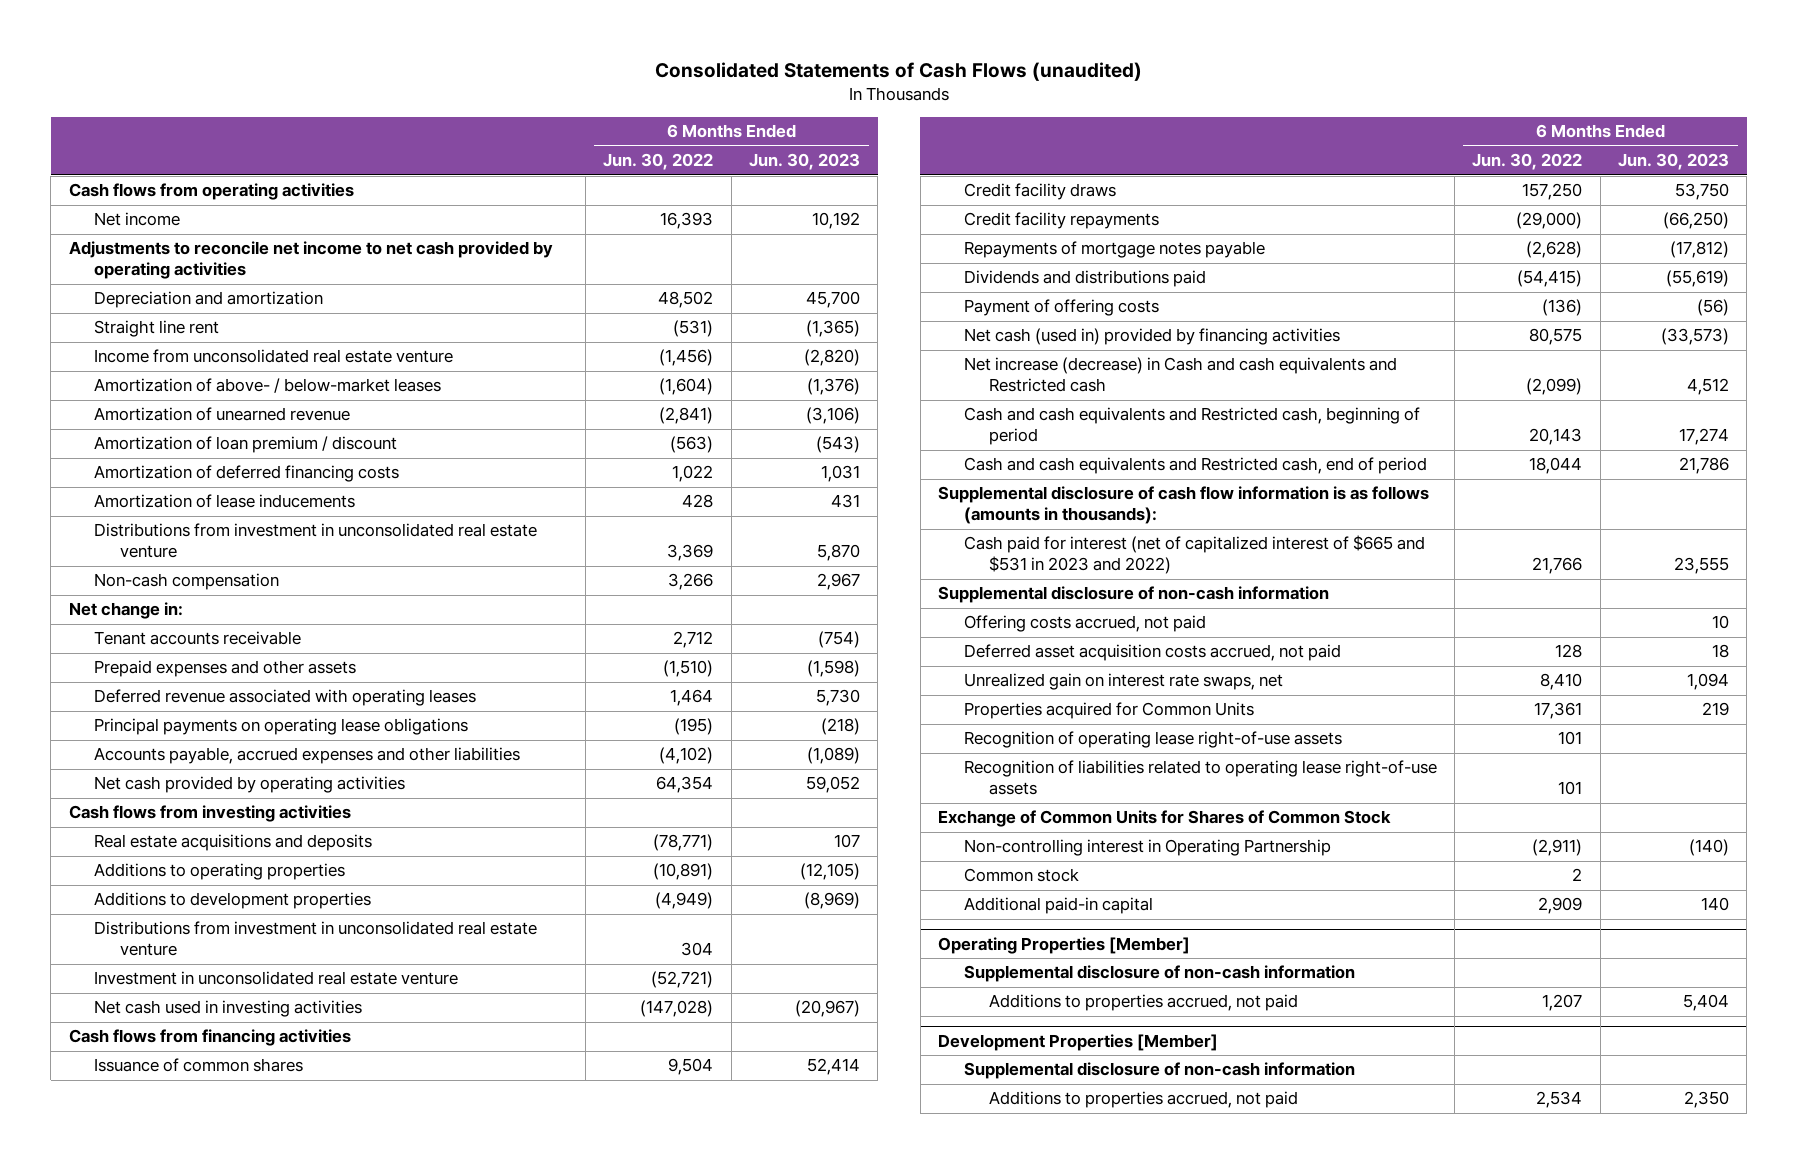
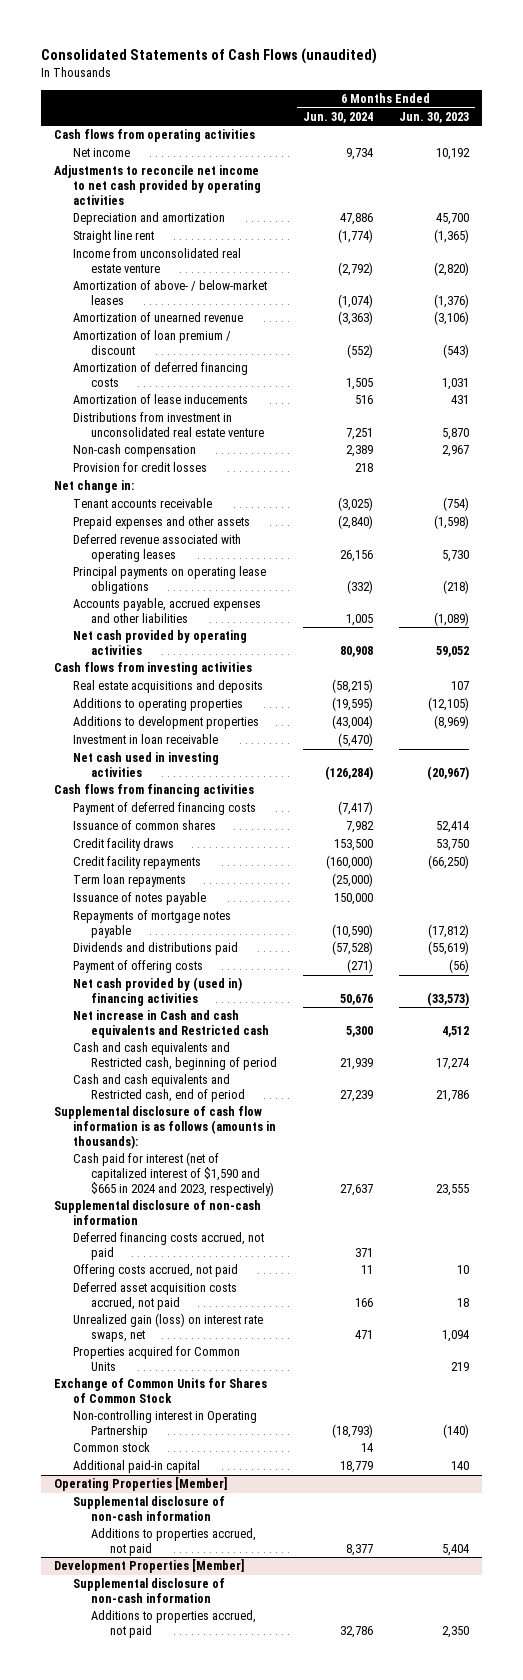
[603,153,714,171] Jun. 30, 2022 -> none
none -> [303,111,374,123] Jun. 30, 2024
none -> [72,462,207,473] Provision for credit losses
[94,921,538,957] Distributions from investment in unconsolidated real estate venture -> none
[94,971,459,986] Investment in unconsolidated real estate venture -> none
none -> [72,734,218,745] Investment in loan receivable
none -> [72,802,256,816] Payment of deferred financing costs
none -> [72,874,186,888] Term loan repayments
none -> [72,892,206,906] Issuance of notes payable
[963,328,1340,346] Net cash (used in) provided by financing activities -> [72,977,242,1006] Net cash provided by (used in) financing activities
[963,357,1397,393] Net increase (decrease) in Cash and cash equivalents and Restricted cash -> [72,1010,270,1038] Net increase in Cash and cash equivalents and Restricted cash
[963,535,1425,575] Cash paid for interest (net of capitalized interest of $665 and $531 in 2023 and 2022) -> [72,1152,275,1196] Cash paid for interest (net of capitalized interest of $1,590 and $665 in 2024 and 2023, respectively)
none -> [72,1232,264,1260] Deferred financing costs accrued, not paid
[963,673,1283,691] Unrealized gain on interest rate swaps, net -> [72,1313,263,1342] Unrealized gain (loss) on interest rate swaps, net
[963,731,1342,749] Recognition of operating lease right-of-use assets -> none
[963,760,1437,796] Recognition of liabilities related to operating lease right-of-use assets -> none

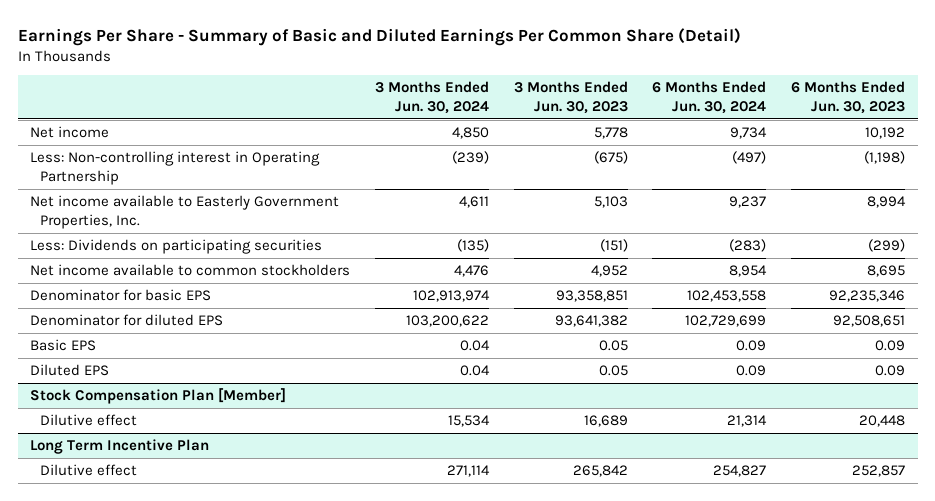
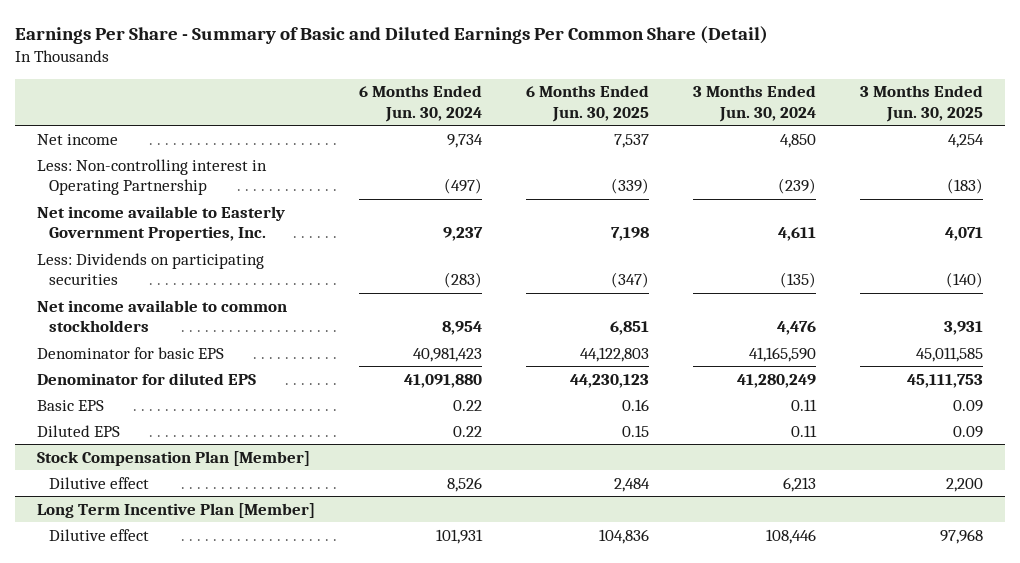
[513,81,628,115] 3 Months Ended Jun. 30, 2023 -> none
[791,81,906,115] 6 Months Ended Jun. 30, 2023 -> none
none -> [526,85,650,122] 6 Months Ended Jun. 30, 2025
none -> [860,85,984,122] 3 Months Ended Jun. 30, 2025
[412,289,490,302] 102,913,974 -> [749,346,817,362] 41,165,590
[687,289,767,302] 102,453,558 -> [413,346,483,362] 40,981,423
[405,314,489,327] 103,200,622 -> [737,373,817,388] 41,280,249
[685,314,767,327] 102,729,699 -> [404,373,483,388] 41,091,880
[459,339,490,351] 0.04 -> [791,398,818,411] 0.11
[736,339,767,351] 0.09 -> [453,399,483,411] 0.22
[459,364,490,376] 0.04 -> [791,424,818,437] 0.11
[736,364,767,376] 0.09 -> [453,425,483,437] 0.22
[447,414,490,427] 15,534 -> [783,476,817,492] 6,213
[727,414,768,427] 21,314 -> [447,476,483,492] 8,526
[30,438,210,454] Long Term Incentive Plan -> [36,502,315,518] Long Term Incentive Plan [Member]
[446,464,490,477] 271,114 -> [766,528,817,544] 108,446
[713,464,767,477] 254,827 -> [436,528,484,544] 101,931

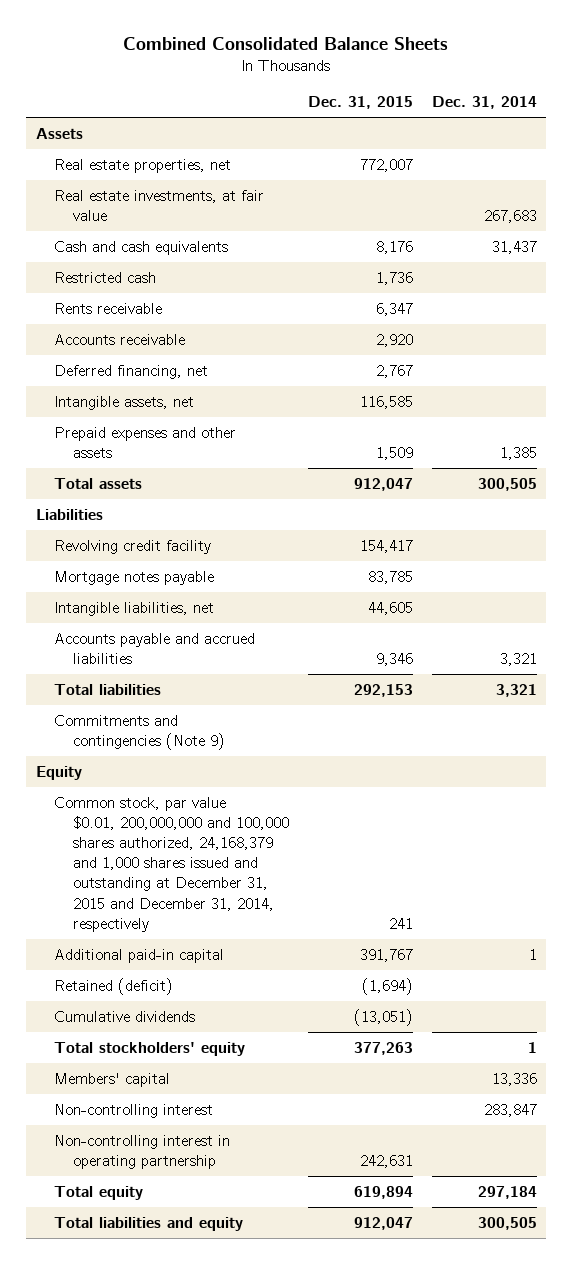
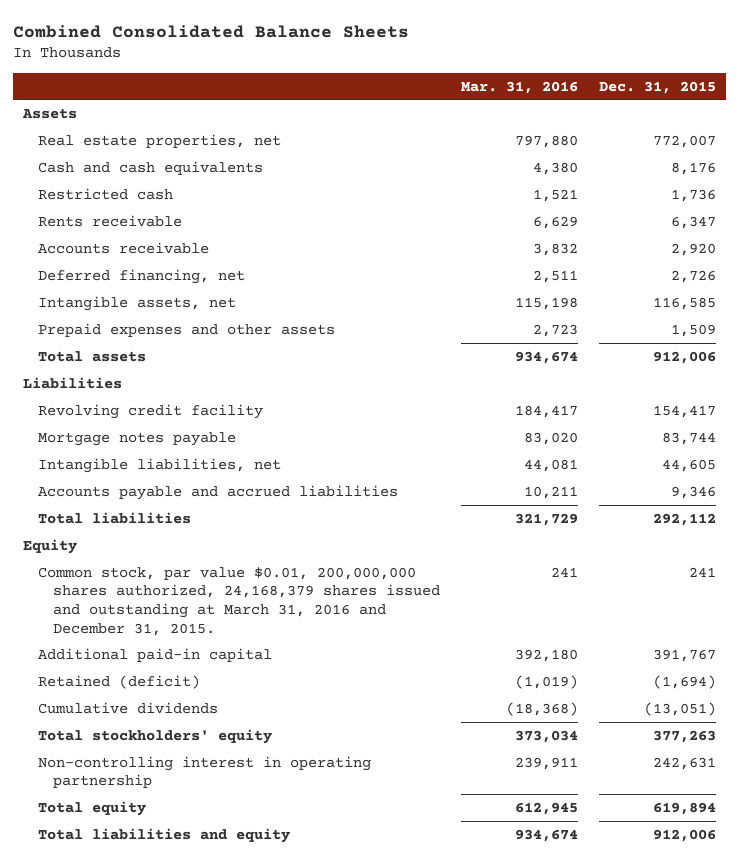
[431,96,537,110] Dec. 31, 2014 -> none
none -> [461,80,579,94] Mar. 31, 2016
[54,189,265,221] Real estate investments, at fair value -> none
[375,364,413,378] 2,767 -> [670,269,716,283] 2,726
[353,477,413,491] 912,047 -> [652,350,716,364] 912,006
[367,570,413,584] 83,785 -> [661,431,716,445] 83,744
[54,714,225,750] Commitments and contingencies (Note 9) -> none
[353,683,413,697] 292,153 -> [652,512,716,526] 292,112
[54,796,289,932] Common stock, par value $0.01, 200,000,000 and 100,000 shares authorized, 24,168,379 and 1,000 shares issued and outstanding at December 31, 2015 and December 31, 2014, respectively -> [38,566,441,636] Common stock, par value $0.01, 200,000,000 shares authorized, 24,168,379 shares issued and outstanding at March 31, 2016 and December 31, 2015.
[54,1072,171,1087] Members' capital -> none
[54,1103,214,1118] Non-controlling interest -> none
[353,1216,413,1230] 912,047 -> [652,828,716,842] 912,006

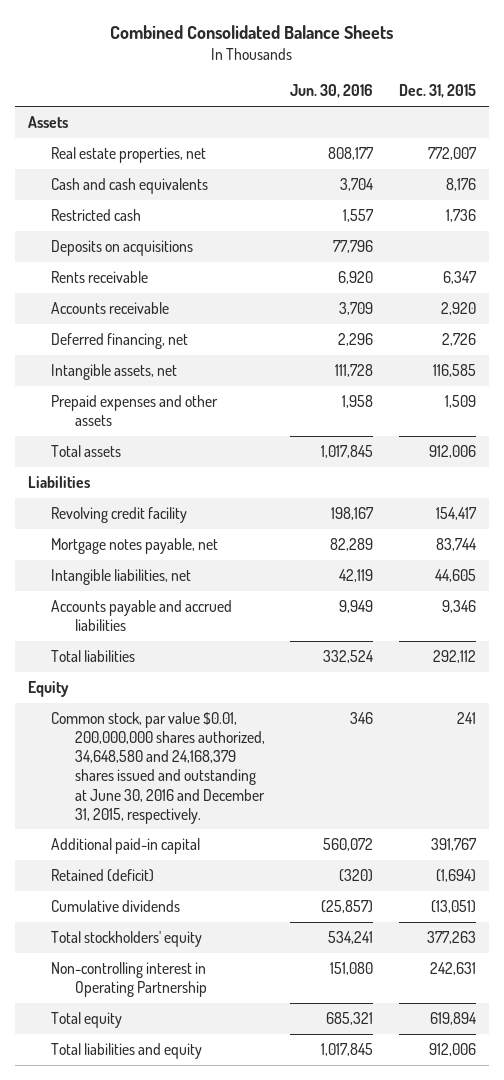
[461,80,579,94] Mar. 31, 2016 -> none
none -> [290,84,374,99] Jun. 30, 2016
none -> [51,240,194,257] Deposits on acquisitions
[38,431,237,446] Mortgage notes payable -> [51,538,219,555] Mortgage notes payable, net
[38,566,441,636] Common stock, par value $0.01, 200,000,000 shares authorized, 24,168,379 shares issued and outstanding at March 31, 2016 and December 31, 2015. -> [51,712,265,824] Common stock, par value $0.01, 200,000,000 shares authorized, 34,648,580 and 24,168,379 shares issued and outstanding at June 30, 2016 and December 31, 2015, respectively.
[38,755,372,789] Non-controlling interest in operating partnership -> [51,962,207,998] Non-controlling interest in Operating Partnership

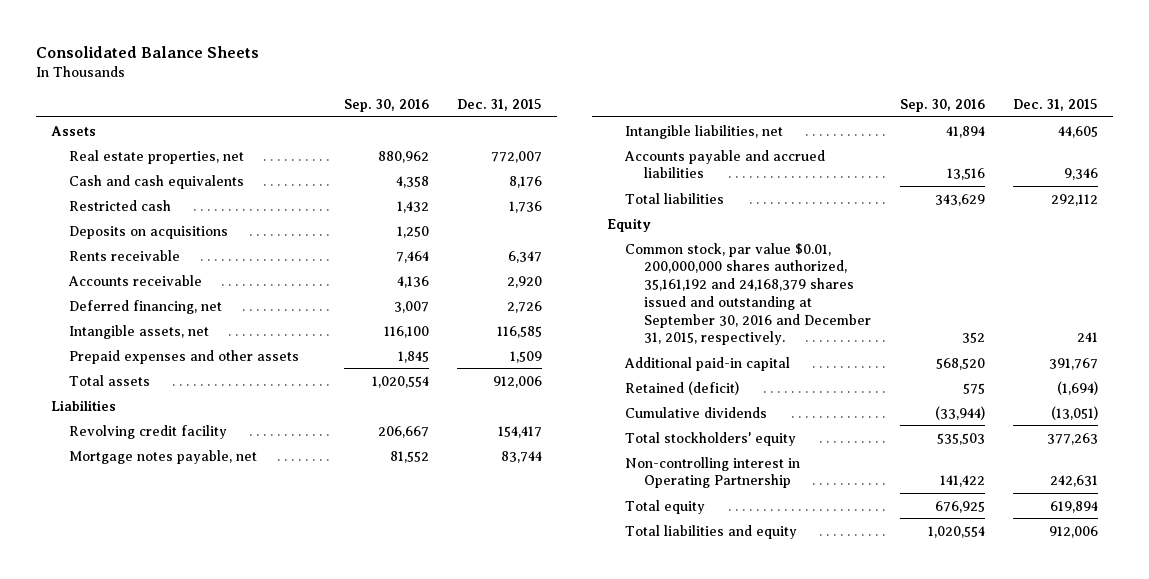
[109,24,393,39] Combined Consolidated Balance Sheets -> [36,46,260,59] Consolidated Balance Sheets
[290,84,374,99] Jun. 30, 2016 -> none
none -> [343,98,429,112] Sep. 30, 2016
[51,712,265,824] Common stock, par value $0.01, 200,000,000 shares authorized, 34,648,580 and 24,168,379 shares issued and outstanding at June 30, 2016 and December 31, 2015, respectively. -> [625,242,871,346] Common stock, par value $0.01, 200,000,000 shares authorized, 35,161,192 and 24,168,379 shares issued and outstanding at September 30, 2016 and December 31, 2015, respectively.

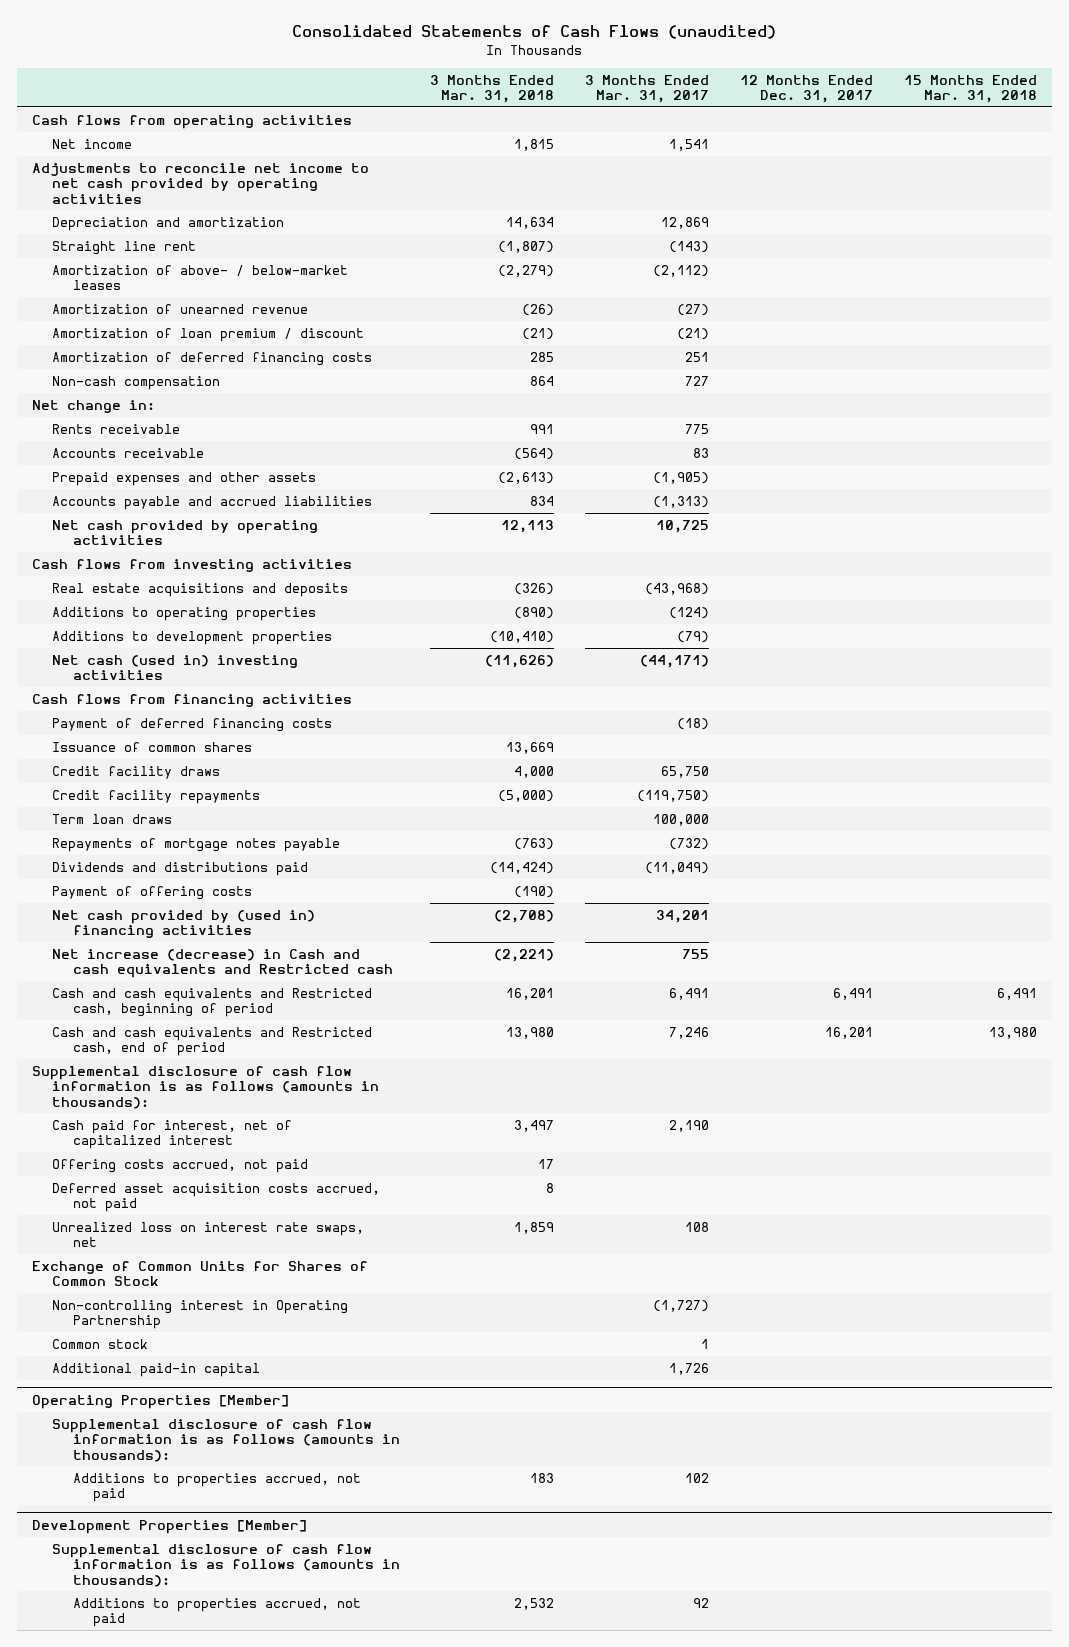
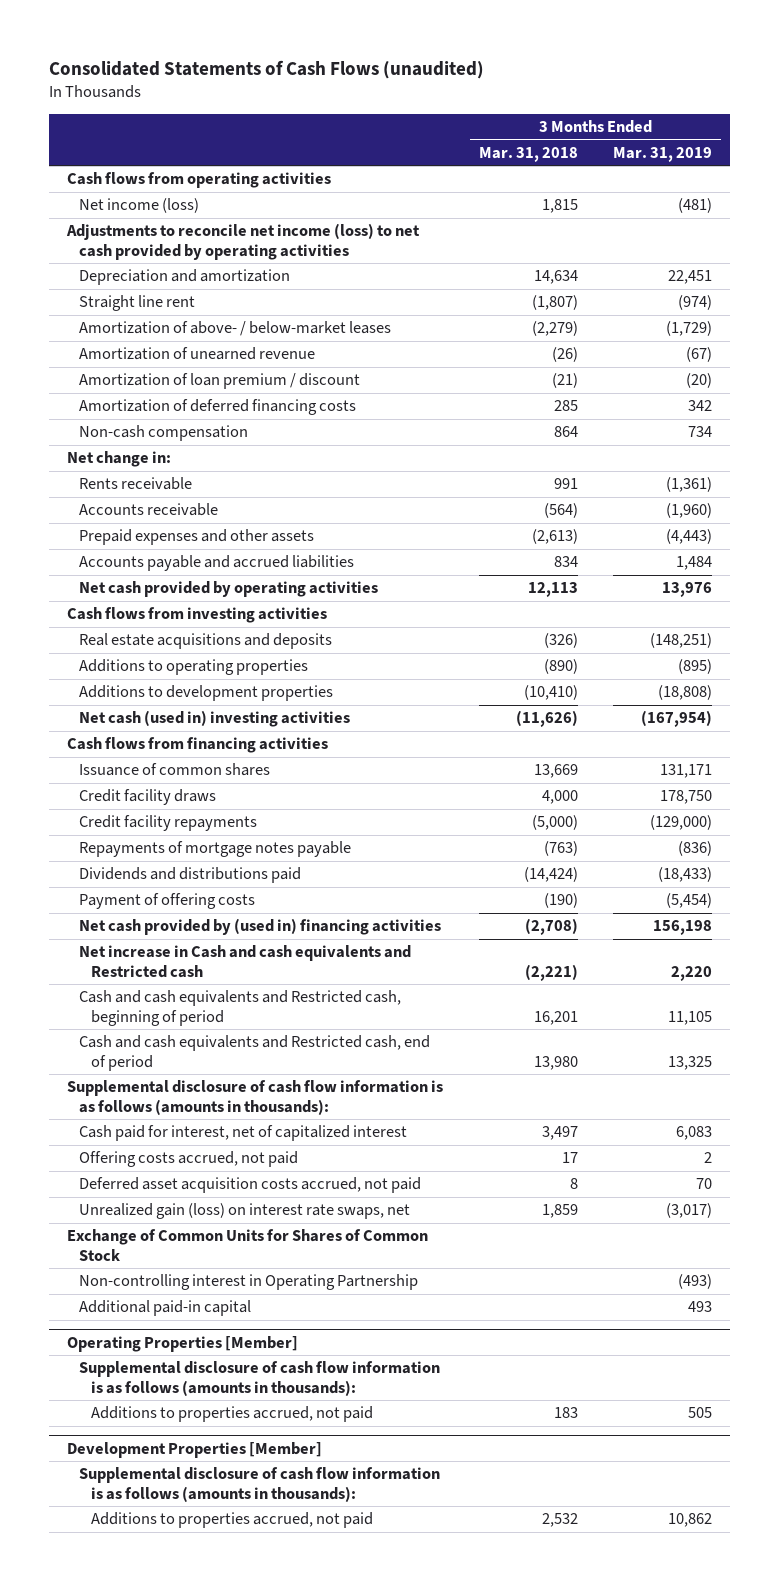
[585,74,710,103] 3 Months Ended Mar. 31, 2017 -> none
[739,74,873,103] 12 Months Ended Dec. 31, 2017 -> none
[903,74,1037,103] 15 Months Ended Mar. 31, 2018 -> none
none -> [613,146,713,162] Mar. 31, 2019
[52,138,133,149] Net income -> [78,198,199,214] Net income (loss)
[31,162,369,204] Adjustments to reconcile net income to net cash provided by operating activities -> [66,223,421,260] Adjustments to reconcile net income (loss) to net cash provided by operating activities
[52,717,333,732] Payment of deferred financing costs -> none
[52,813,173,824] Term loan draws -> none
[52,948,393,979] Net increase (decrease) in Cash and cash equivalents and Restricted cash -> [78,945,411,978] Net increase in Cash and cash equivalents and Restricted cash
[52,1221,365,1248] Unrealized loss on interest rate swaps, net -> [78,1203,410,1220] Unrealized gain (loss) on interest rate swaps, net
[52,1338,149,1349] Common stock -> none

